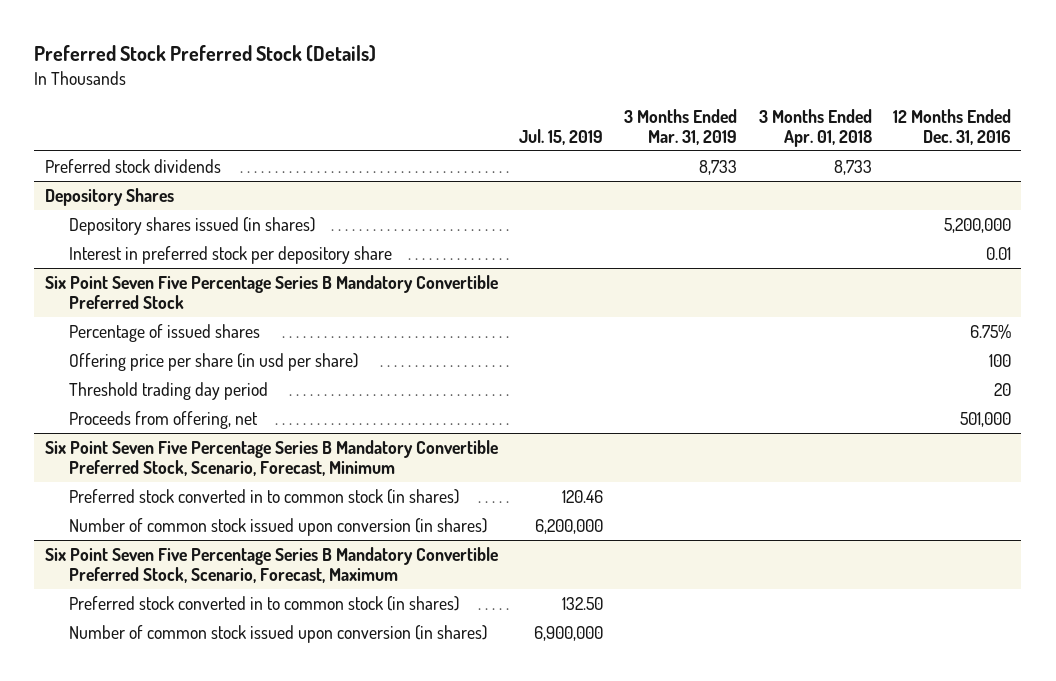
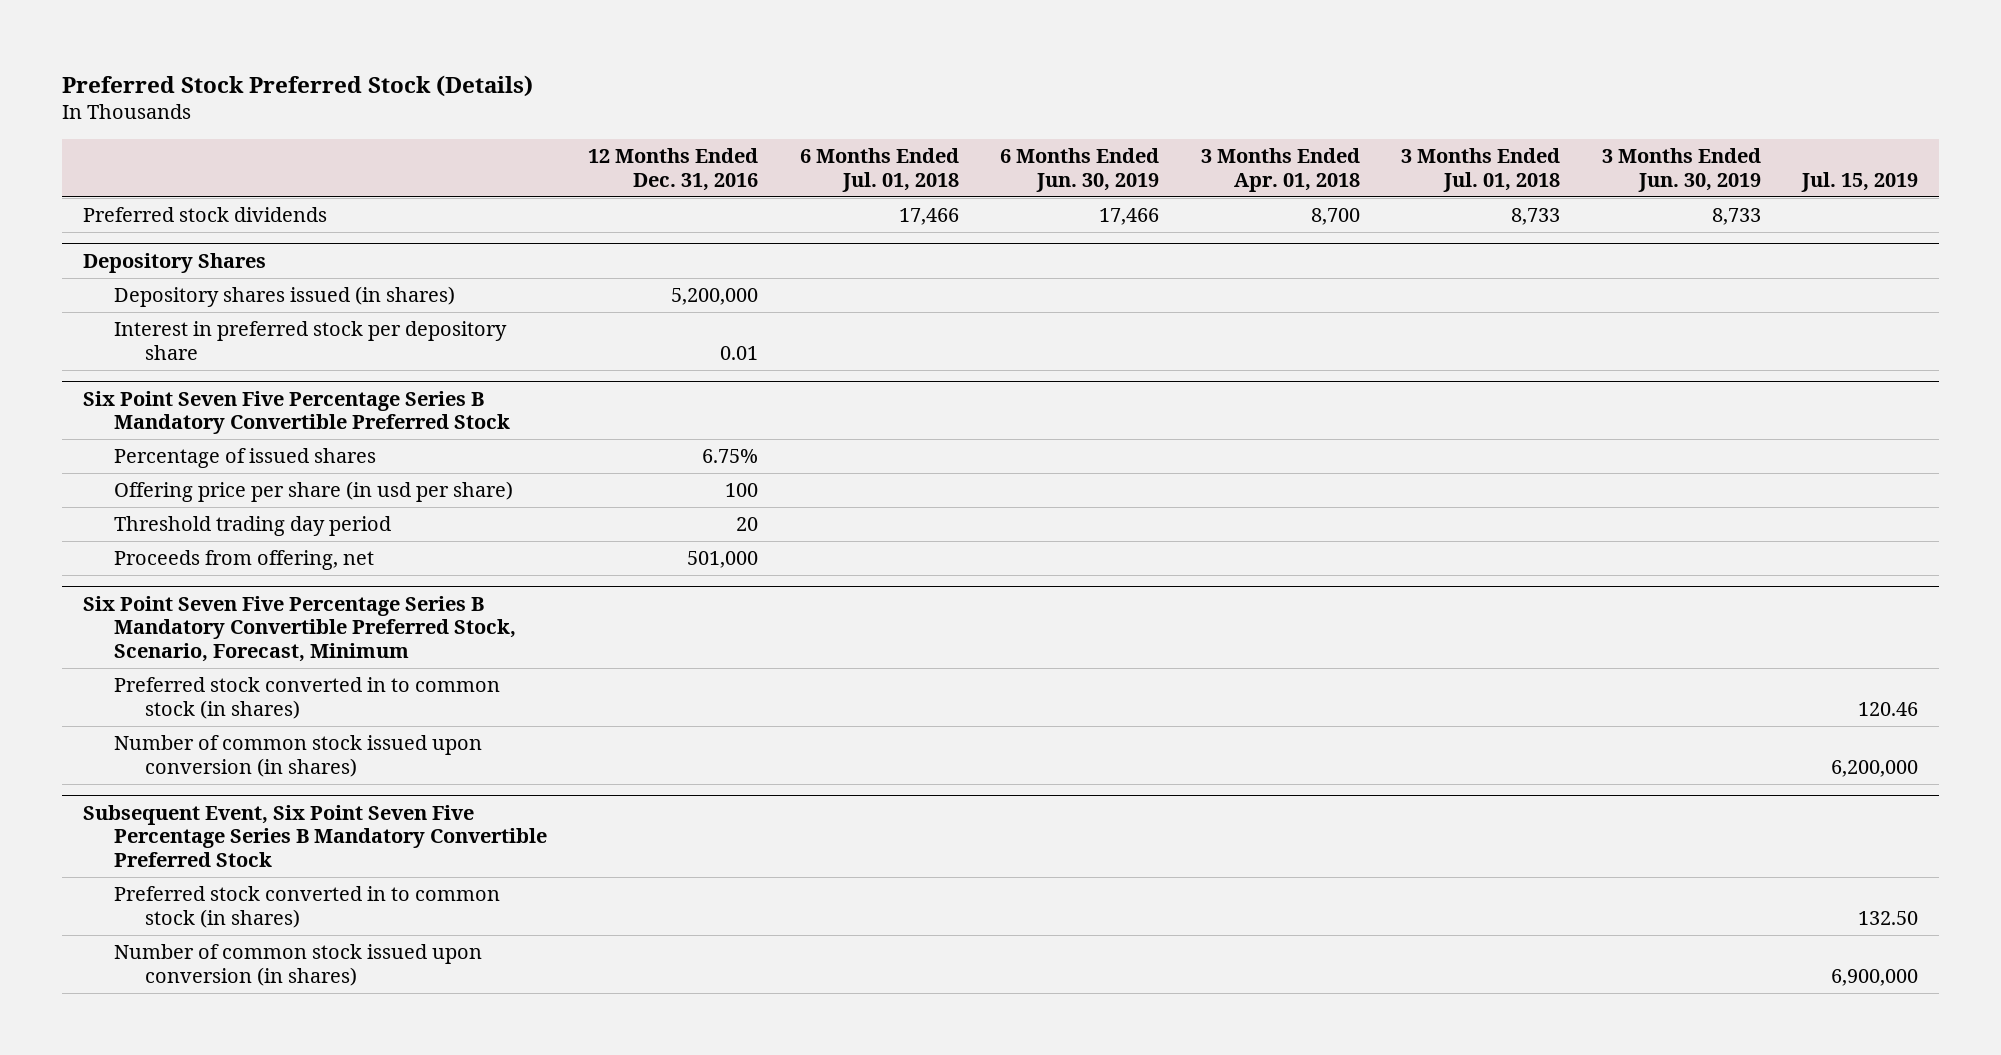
[624,108,738,145] 3 Months Ended Mar. 31, 2019 -> none
none -> [799,148,959,192] 6 Months Ended Jul. 01, 2018
none -> [1000,148,1160,192] 6 Months Ended Jun. 30, 2019
none -> [1401,148,1561,192] 3 Months Ended Jul. 01, 2018
none -> [1601,148,1761,192] 3 Months Ended Jun. 30, 2019
[833,159,872,175] 8,733 -> [1310,208,1360,226] 8,700
[44,546,498,583] Six Point Seven Five Percentage Series B Mandatory Convertible Preferred Stock, Scenario, Forecast, Maximum -> [82,804,547,867] Subsequent Event, Six Point Seven Five Percentage Series B Mandatory Convertible Preferred Stock

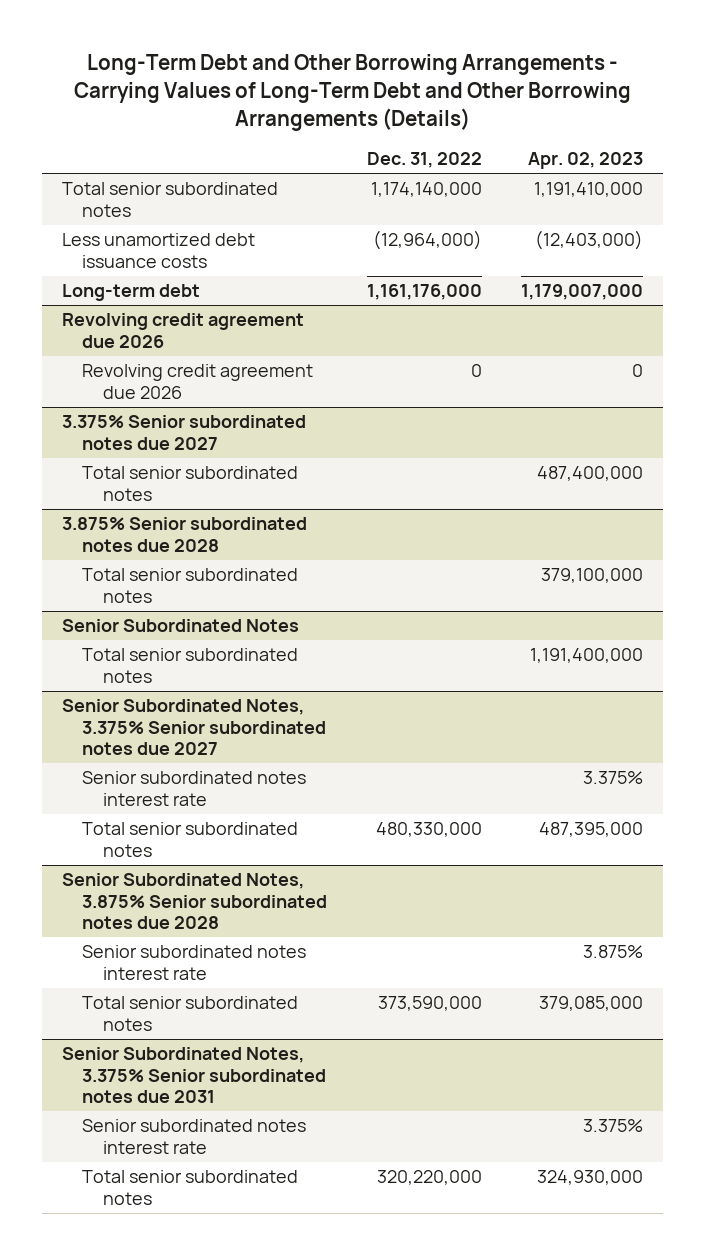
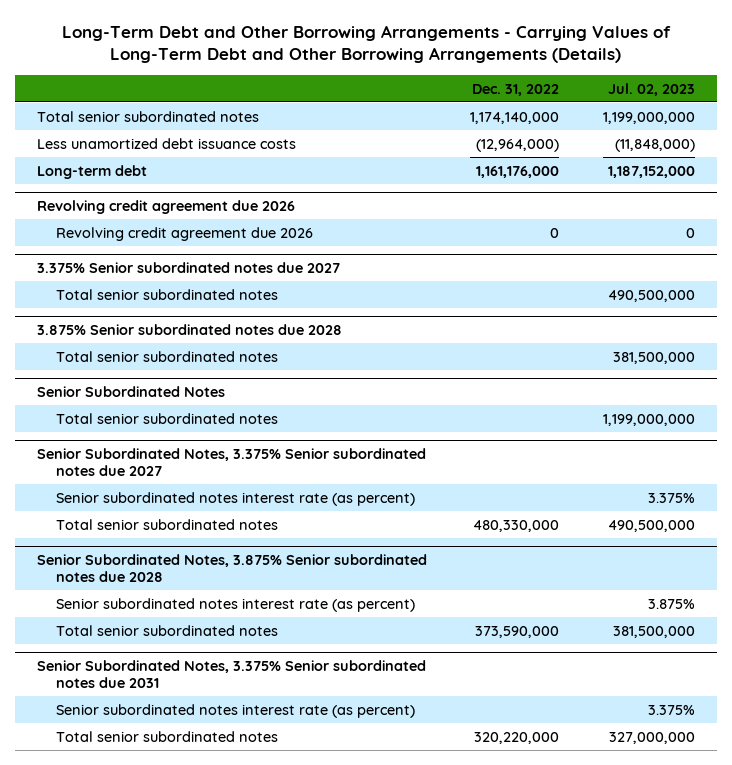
[527,152,643,170] Apr. 02, 2023 -> none
none -> [607,82,695,96] Jul. 02, 2023
[82,771,307,806] Senior subordinated notes interest rate -> [56,491,416,506] Senior subordinated notes interest rate (as percent)
[82,945,307,980] Senior subordinated notes interest rate -> [56,597,416,612] Senior subordinated notes interest rate (as percent)
[82,1119,307,1154] Senior subordinated notes interest rate -> [56,703,416,718] Senior subordinated notes interest rate (as percent)

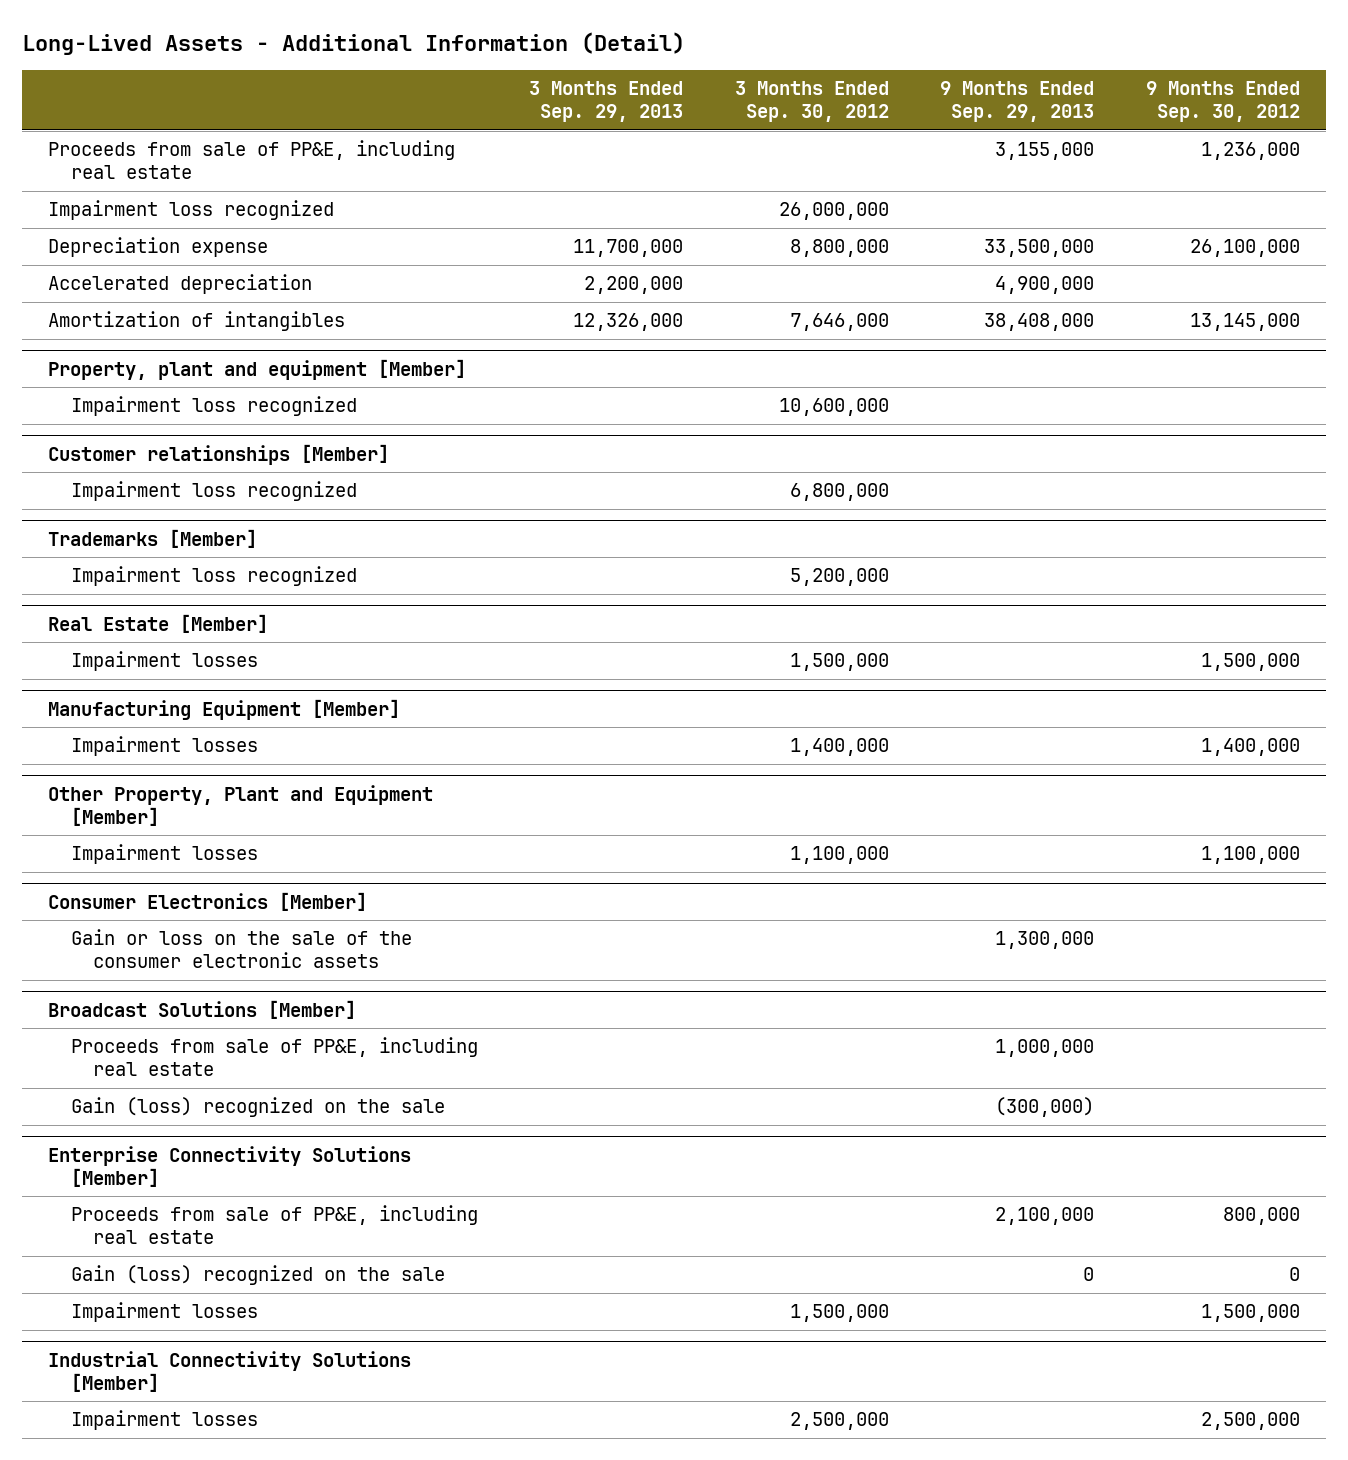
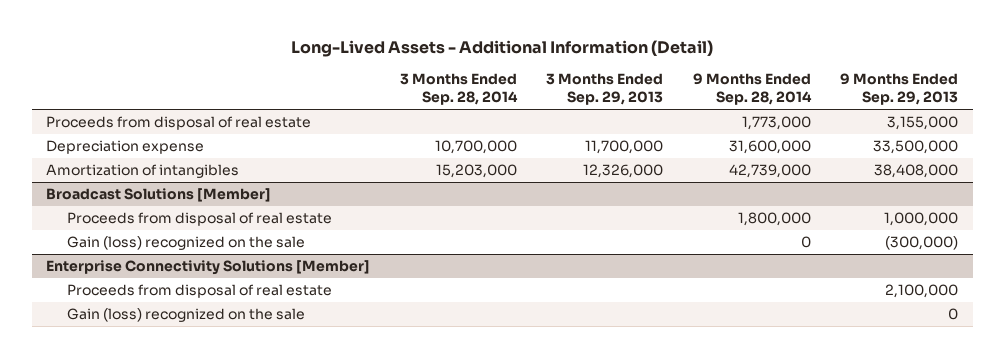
[734,81,889,123] 3 Months Ended Sep. 30, 2012 -> none
[1146,81,1301,123] 9 Months Ended Sep. 30, 2012 -> none
none -> [399,73,518,105] 3 Months Ended Sep. 28, 2014
none -> [692,73,812,105] 9 Months Ended Sep. 28, 2014
[48,200,335,221] Impairment loss recognized -> none
[48,140,456,180] Proceeds from sale of PP&E, including real estate -> [46,116,312,131] Proceeds from disposal of real estate
[48,274,313,295] Accelerated depreciation -> none
[48,358,467,380] Property, plant and equipment [Member] -> none
[70,396,357,417] Impairment loss recognized -> none
[48,443,390,465] Customer relationships [Member] -> none
[70,481,357,502] Impairment loss recognized -> none
[48,528,258,548] Trademarks [Member] -> none
[70,566,357,587] Impairment loss recognized -> none
[48,613,269,633] Real Estate [Member] -> none
[70,651,258,672] Impairment losses -> none
[48,698,401,720] Manufacturing Equipment [Member] -> none
[70,736,258,757] Impairment losses -> none
[48,784,434,826] Other Property, Plant and Equipment [Member] -> none
[70,844,258,865] Impairment losses -> none
[48,891,368,911] Consumer Electronics [Member] -> none
[70,929,412,969] Gain or loss on the sale of the consumer electronic assets -> none
[70,1037,478,1077] Proceeds from sale of PP&E, including real estate -> [66,212,332,227] Proceeds from disposal of real estate
[70,1205,478,1245] Proceeds from sale of PP&E, including real estate -> [66,284,332,299] Proceeds from disposal of real estate
[70,1302,258,1323] Impairment losses -> none
[48,1350,412,1392] Industrial Connectivity Solutions [Member] -> none
[70,1410,258,1431] Impairment losses -> none

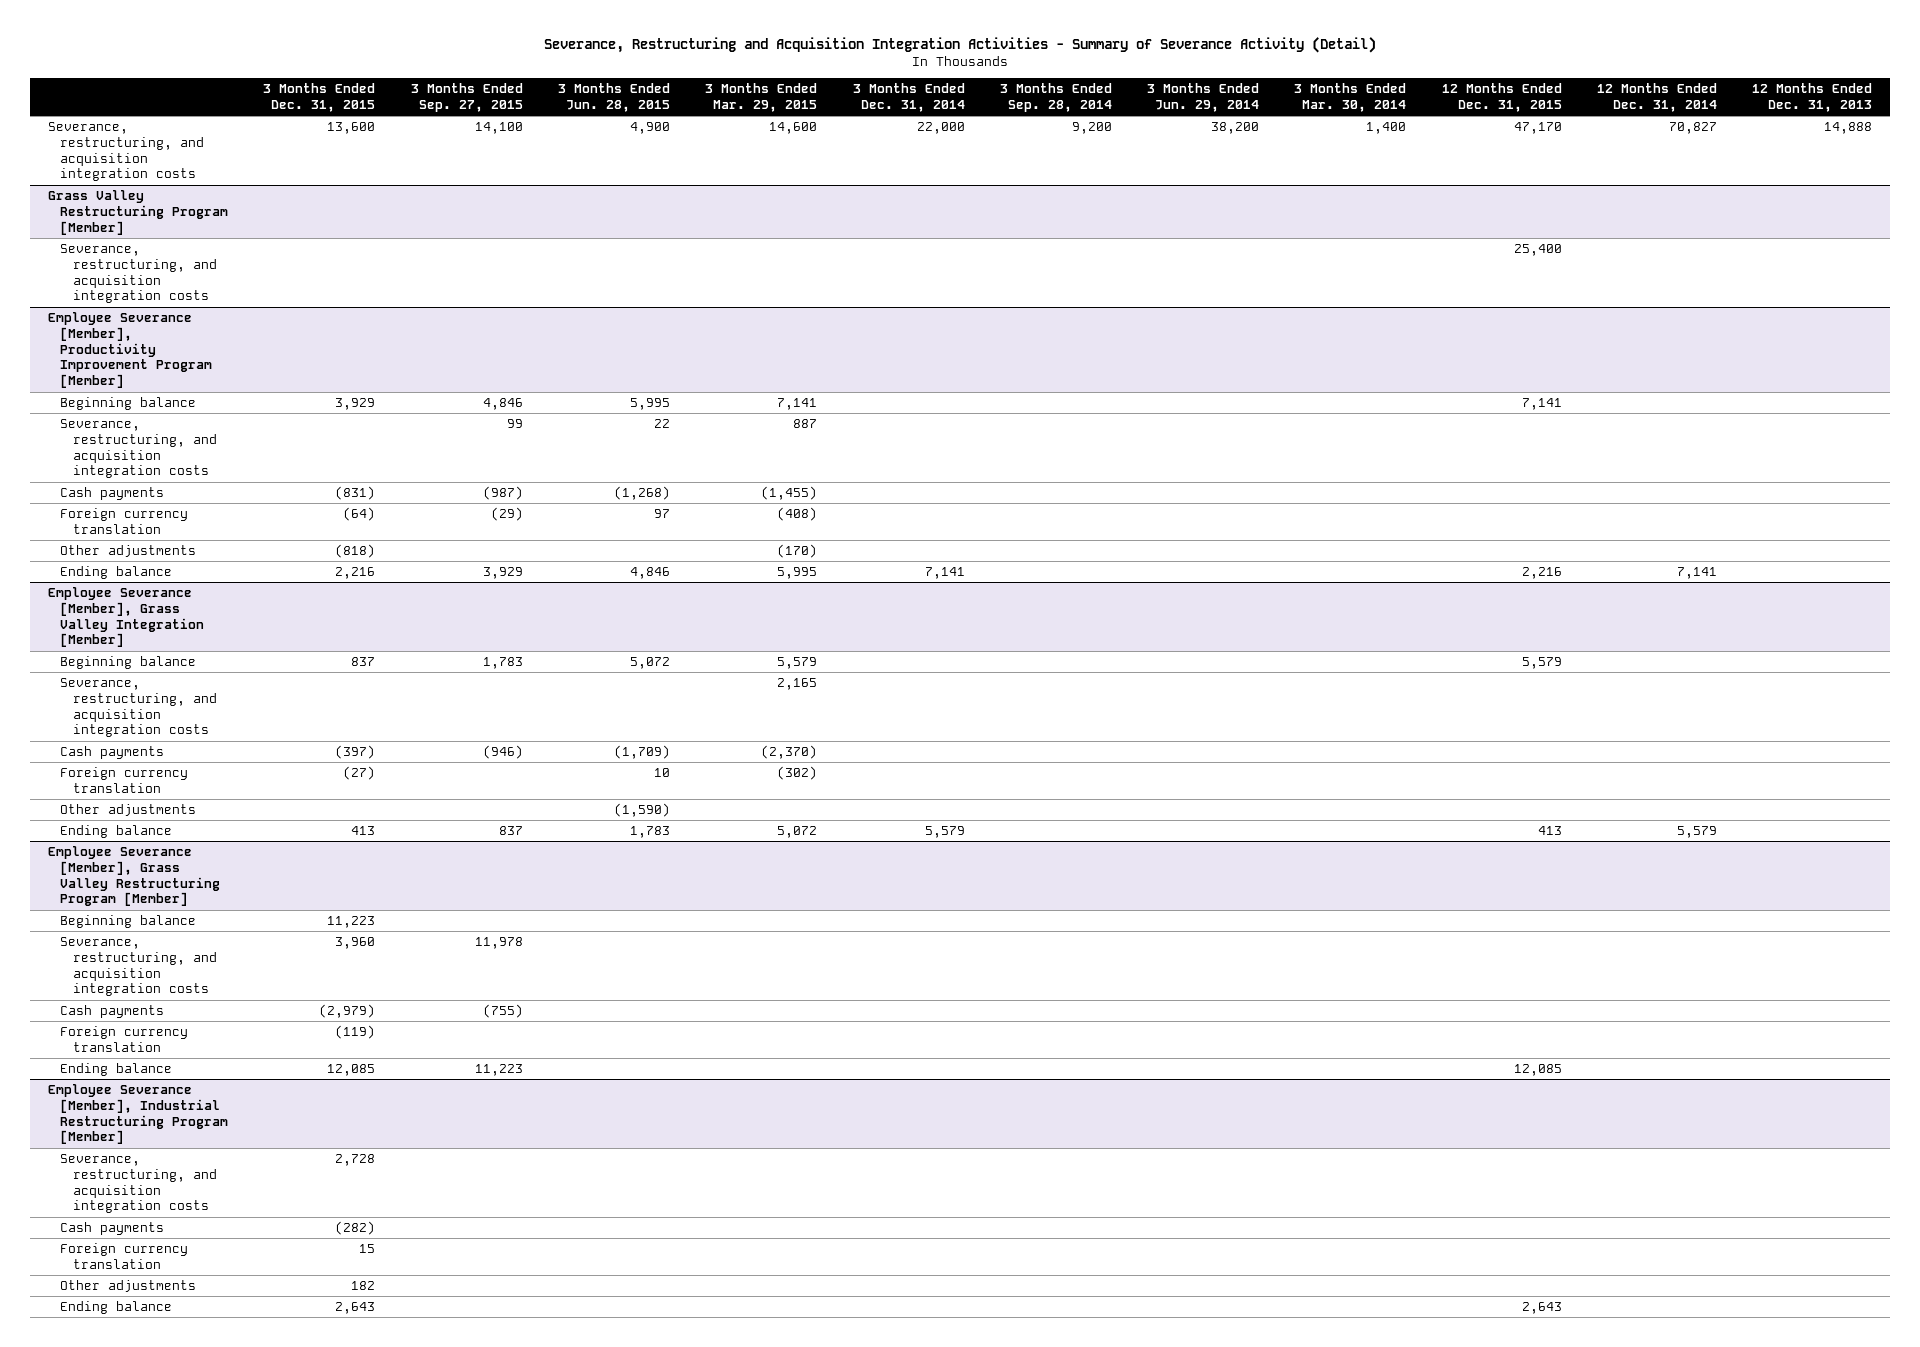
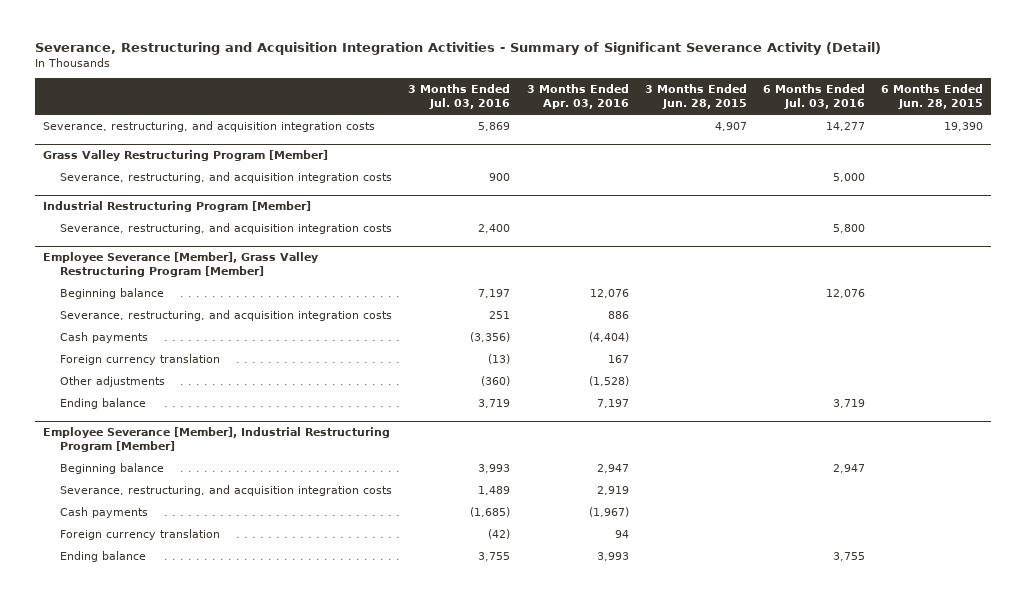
[543,37,1376,54] Severance, Restructuring and Acquisition Integration Activities - Summary of Severance Activity (Detail) -> [34,42,881,56] Severance, Restructuring and Acquisition Integration Activities - Summary of Significant Severance Activity (Detail)
[263,83,376,112] 3 Months Ended Dec. 31, 2015 -> none
[410,83,523,112] 3 Months Ended Sep. 27, 2015 -> none
[705,83,818,112] 3 Months Ended Mar. 29, 2015 -> none
[852,83,965,112] 3 Months Ended Dec. 31, 2014 -> none
[999,83,1112,112] 3 Months Ended Sep. 28, 2014 -> none
[1147,83,1260,112] 3 Months Ended Jun. 29, 2014 -> none
[1294,83,1407,112] 3 Months Ended Mar. 30, 2014 -> none
[1441,83,1562,112] 12 Months Ended Dec. 31, 2015 -> none
[1596,83,1717,112] 12 Months Ended Dec. 31, 2014 -> none
[1752,83,1873,112] 12 Months Ended Dec. 31, 2013 -> none
none -> [408,84,511,110] 3 Months Ended Jul. 03, 2016
none -> [526,84,629,110] 3 Months Ended Apr. 03, 2016
none -> [762,84,865,110] 6 Months Ended Jul. 03, 2016
none -> [881,84,984,110] 6 Months Ended Jun. 28, 2015
[629,122,670,135] 4,900 -> [714,121,747,131] 4,907
[47,312,213,389] Employee Severance [Member], Productivity Improvement Program [Member] -> none
[60,397,197,411] Beginning balance -> none
[60,419,217,479] Severance, restructuring, and acquisition integration costs -> none
[60,487,165,501] Cash payments -> none
[60,508,189,534] Foreign currency translation -> none
[60,545,197,558] Other adjustments -> none
[60,566,173,580] Ending balance -> none
[47,587,205,648] Employee Severance [Member], Grass Valley Integration [Member] -> none
[60,656,197,670] Beginning balance -> none
[60,678,217,738] Severance, restructuring, and acquisition integration costs -> none
[60,746,165,760] Cash payments -> none
[60,767,189,793] Foreign currency translation -> none
[60,804,197,817] Other adjustments -> none
[60,825,173,839] Ending balance -> none
none -> [43,201,312,213] Industrial Restructuring Program [Member]
none -> [60,222,393,234] Severance, restructuring, and acquisition integration costs
none -> [60,375,166,387] Other adjustments
none -> [60,462,165,474] Beginning balance
[60,1280,197,1293] Other adjustments -> none

